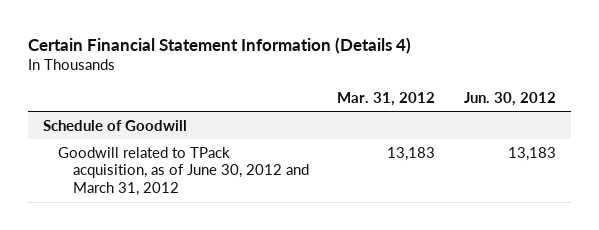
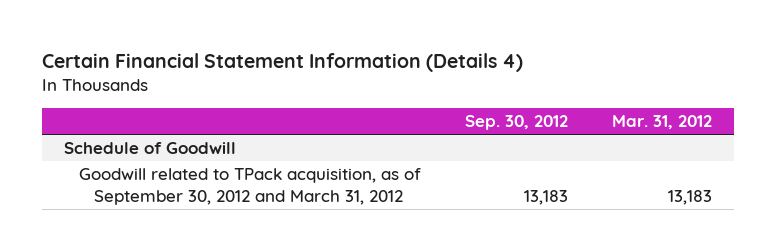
[464,91,557,106] Jun. 30, 2012 -> none
none -> [465,115,569,131] Sep. 30, 2012
[57,146,309,197] Goodwill related to TPack acquisition, as of June 30, 2012 and March 31, 2012 -> [79,168,422,205] Goodwill related to TPack acquisition, as of September 30, 2012 and March 31, 2012

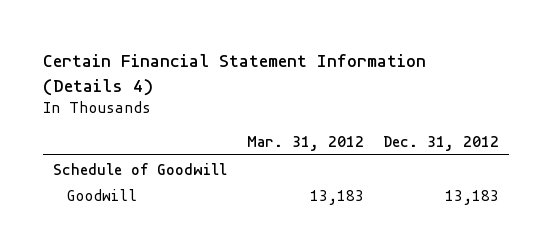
[465,115,569,131] Sep. 30, 2012 -> none
none -> [383,136,500,152] Dec. 31, 2012
[79,168,422,205] Goodwill related to TPack acquisition, as of September 30, 2012 and March 31, 2012 -> [66,188,138,201] Goodwill

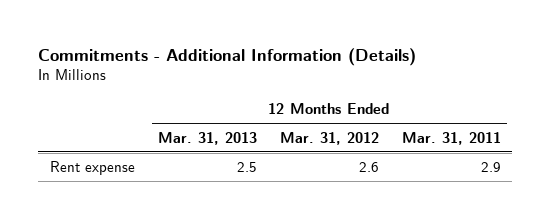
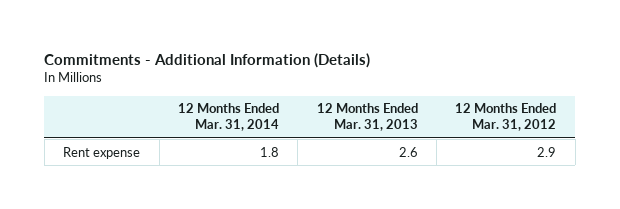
[401,131,501,145] Mar. 31, 2011 -> none
none -> [177,103,279,132] 12 Months Ended Mar. 31, 2014
[236,162,257,173] 2.5 -> [398,146,418,157] 2.6
[358,162,379,173] 2.6 -> [537,146,557,157] 2.9

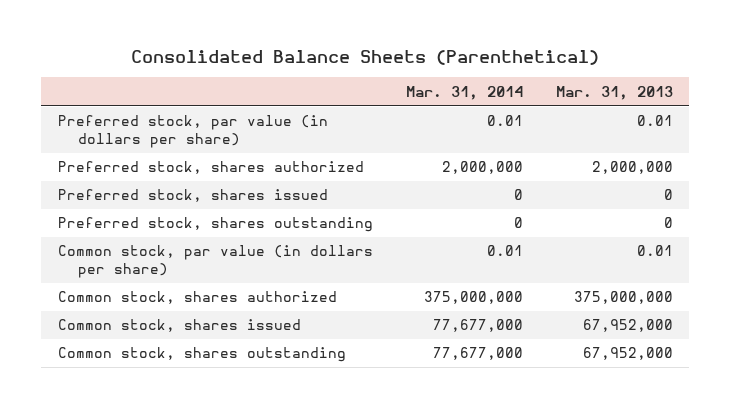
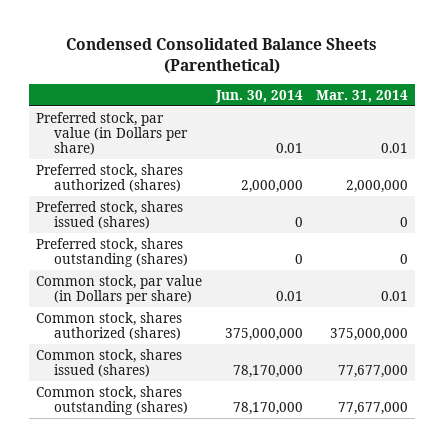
[131,50,600,66] Consolidated Balance Sheets (Parenthetical) -> [66,37,378,74] Condensed Consolidated Balance Sheets (Parenthetical)
[555,85,673,100] Mar. 31, 2013 -> none
none -> [214,89,303,103] Jun. 30, 2014
[57,115,328,149] Preferred stock, par value (in dollars per share) -> [36,111,188,156] Preferred stock, par value (in Dollars per share)
[57,161,364,175] Preferred stock, shares authorized -> [36,163,184,193] Preferred stock, shares authorized (shares)
[57,189,328,203] Preferred stock, shares issued -> [36,200,184,230] Preferred stock, shares issued (shares)
[57,217,373,233] Preferred stock, shares outstanding -> [36,237,188,268] Preferred stock, shares outstanding (shares)
[57,245,373,279] Common stock, par value (in dollars per share) -> [36,274,203,305] Common stock, par value (in Dollars per share)
[57,291,337,305] Common stock, shares authorized -> [36,311,183,341] Common stock, shares authorized (shares)
[57,319,301,333] Common stock, shares issued -> [36,348,183,378] Common stock, shares issued (shares)
[57,347,346,363] Common stock, shares outstanding -> [36,385,188,416] Common stock, shares outstanding (shares)

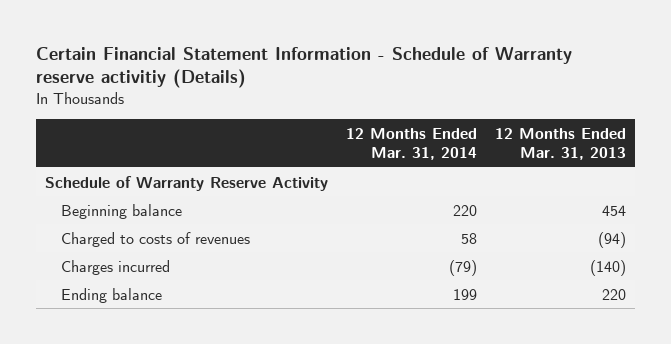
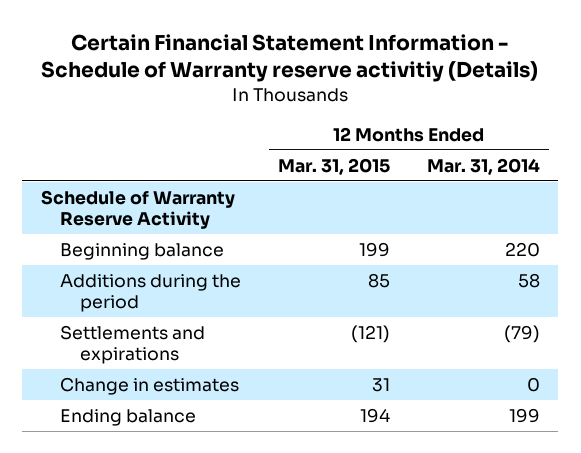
[495,127,627,161] 12 Months Ended Mar. 31, 2013 -> none
none -> [278,157,391,175] Mar. 31, 2015
[60,231,250,247] Charged to costs of revenues -> [60,273,242,313] Additions during the period
[60,259,170,275] Charges incurred -> [60,324,206,365] Settlements and expirations
none -> [60,376,240,395] Change in estimates

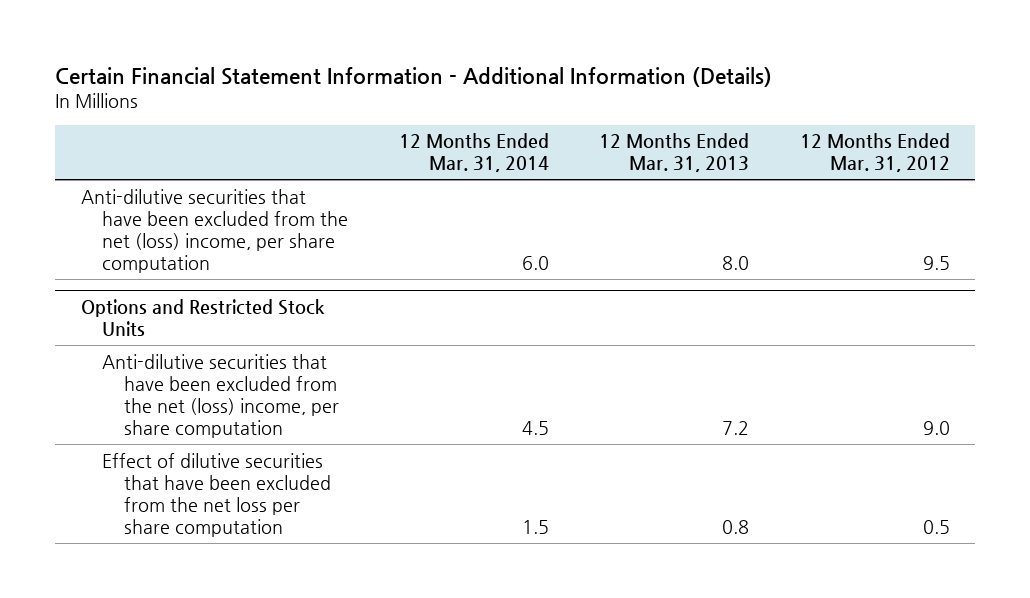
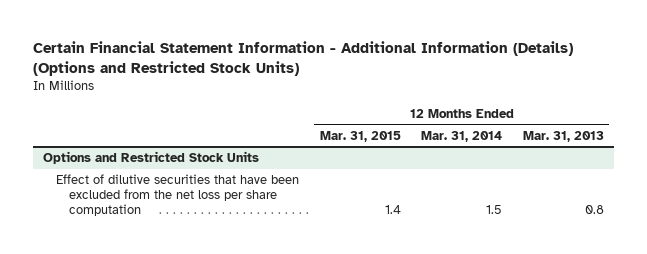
[55,66,773,87] Certain Financial Statement Information - Additional Information (Details) -> [33,40,574,76] Certain Financial Statement Information - Additional Information (Details) (Options and Restricted Stock Units)
[799,133,950,173] 12 Months Ended Mar. 31, 2012 -> none
none -> [319,130,401,142] Mar. 31, 2015
[80,188,349,273] Anti-dilutive securities that have been excluded from the net (loss) income, per share computation -> none
[102,353,340,438] Anti-dilutive securities that have been excluded from the net (loss) income, per share computation -> none

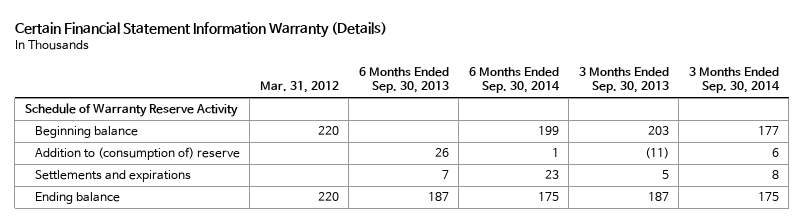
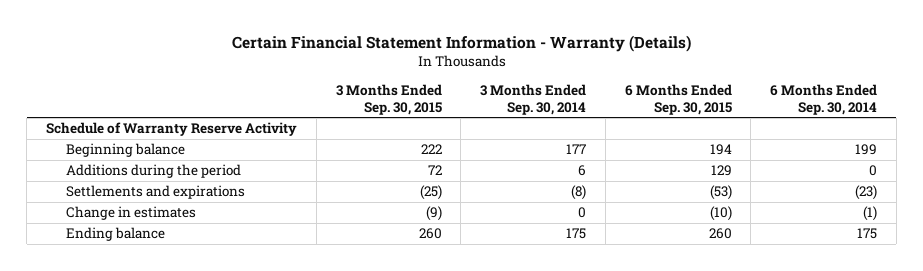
[14,21,387,38] Certain Financial Statement Information Warranty (Details) -> [231,34,691,52] Certain Financial Statement Information - Warranty (Details)
[259,81,339,94] Mar. 31, 2012 -> none
[358,66,449,94] 6 Months Ended Sep. 30, 2013 -> none
[578,66,669,94] 3 Months Ended Sep. 30, 2013 -> none
none -> [335,83,442,115] 3 Months Ended Sep. 30, 2015
none -> [624,83,732,115] 6 Months Ended Sep. 30, 2015
[34,147,240,161] Addition to (consumption of) reserve -> none
none -> [66,164,242,179] Additions during the period
[544,170,559,180] 23 -> [854,185,877,201] (23)
[771,170,779,180] 8 -> [571,185,587,201] (8)
none -> [66,206,197,221] Change in estimates

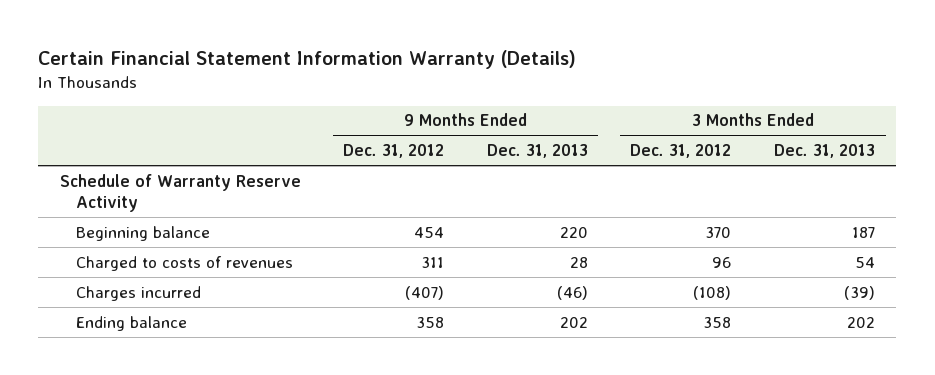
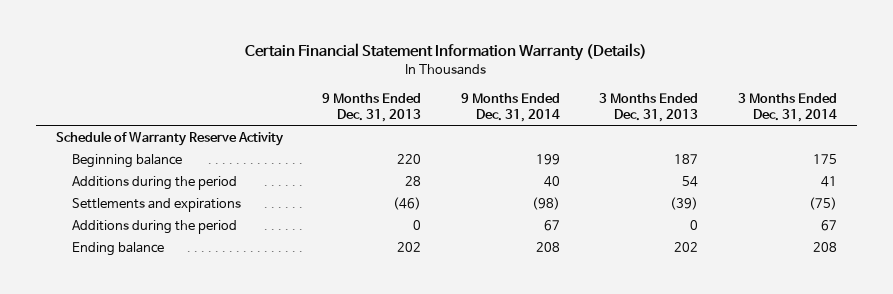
[343,144,445,159] Dec. 31, 2012 -> none
[630,144,732,159] Dec. 31, 2012 -> none
none -> [460,93,560,123] 9 Months Ended Dec. 31, 2014
none -> [737,93,837,123] 3 Months Ended Dec. 31, 2014
[76,255,294,271] Charged to costs of revenues -> [71,175,237,190] Additions during the period
[76,285,202,301] Charges incurred -> [71,197,241,212] Settlements and expirations
none -> [71,219,237,234] Additions during the period

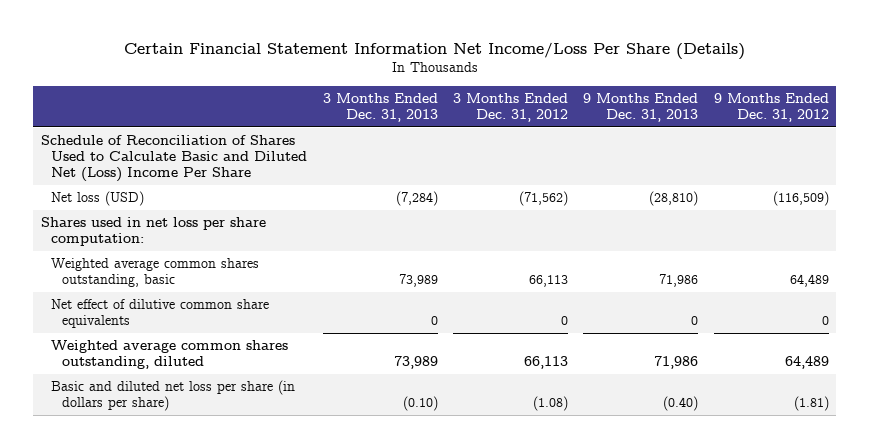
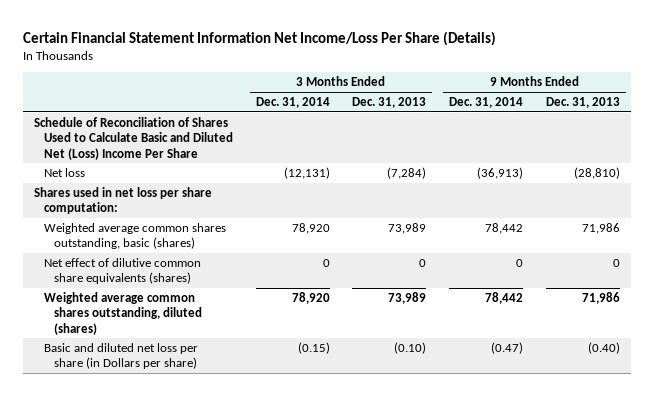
[452,92,568,122] 3 Months Ended Dec. 31, 2012 -> none
[713,92,829,122] 9 Months Ended Dec. 31, 2012 -> none
none -> [255,97,330,109] Dec. 31, 2014
none -> [449,97,524,109] Dec. 31, 2014
[51,191,145,207] Net loss (USD) -> [44,167,86,177] Net loss
[51,258,260,288] Weighted average common shares outstanding, basic -> [44,222,227,250] Weighted average common shares outstanding, basic (shares)
[51,299,270,329] Net effect of dilutive common share equivalents -> [44,257,202,285] Net effect of dilutive common share equivalents (shares)
[51,340,289,370] Weighted average common shares outstanding, diluted -> [44,291,202,335] Weighted average common shares outstanding, diluted (shares)
[51,380,296,412] Basic and diluted net loss per share (in dollars per share) -> [44,342,199,370] Basic and diluted net loss per share (in Dollars per share)

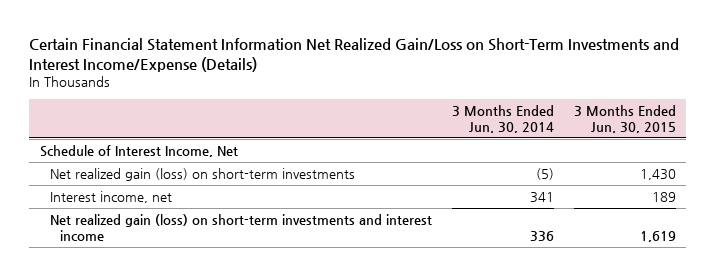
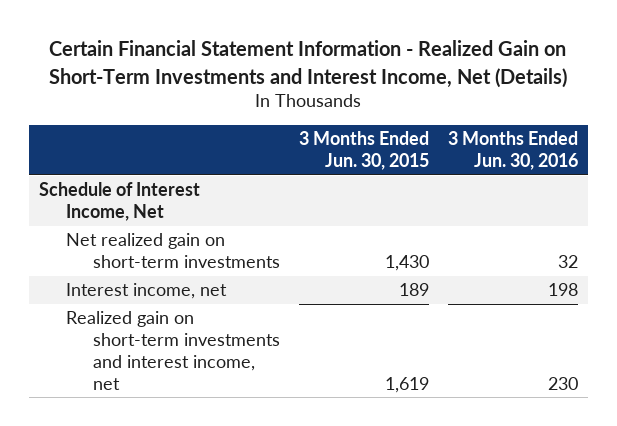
[29,38,680,73] Certain Financial Statement Information Net Realized Gain/Loss on Short-Term Investments and Interest Income/Expense (Details) -> [49,40,568,88] Certain Financial Statement Information - Realized Gain on Short-Term Investments and Interest Income, Net (Details)
[452,105,555,134] 3 Months Ended Jun. 30, 2014 -> none
none -> [448,131,579,171] 3 Months Ended Jun. 30, 2016
[50,167,356,181] Net realized gain (loss) on short-term investments -> [65,233,280,269] Net realized gain on short-term investments
[50,213,433,241] Net realized gain (loss) on short-term investments and interest income -> [65,311,280,390] Realized gain on short-term investments and interest income, net

